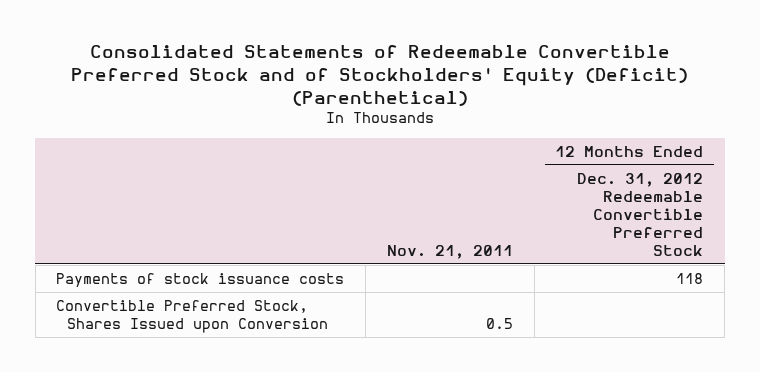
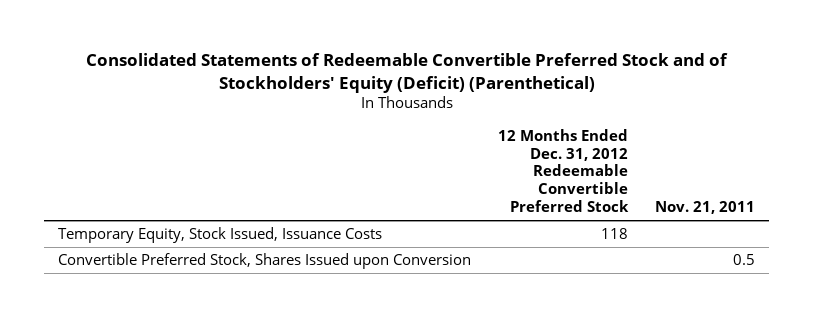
[56,272,345,287] Payments of stock issuance costs -> [57,227,382,244] Temporary Equity, Stock Issued, Issuance Costs

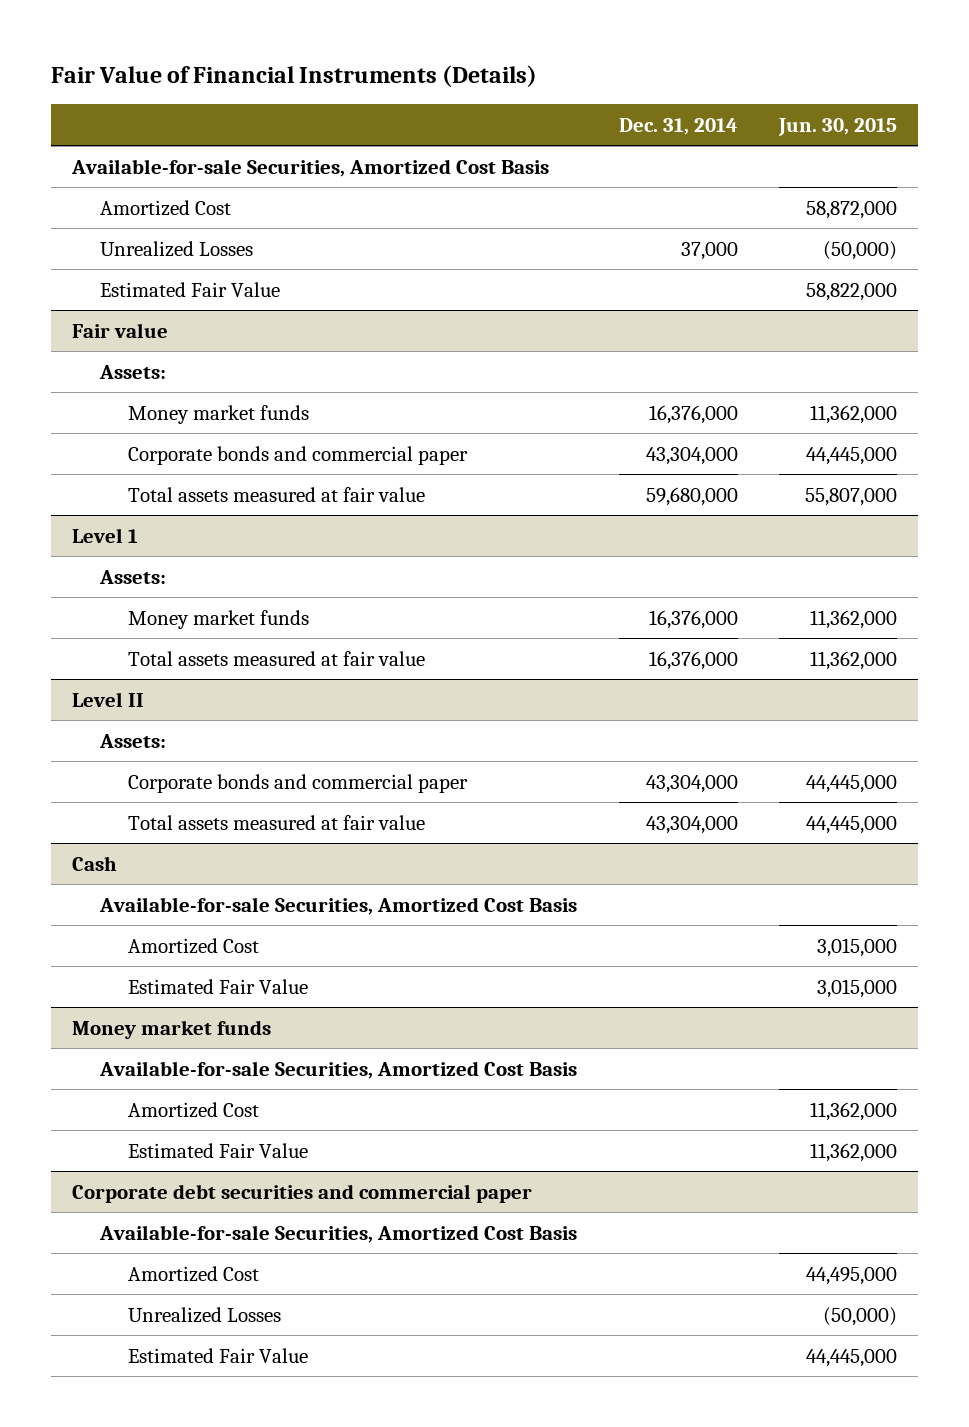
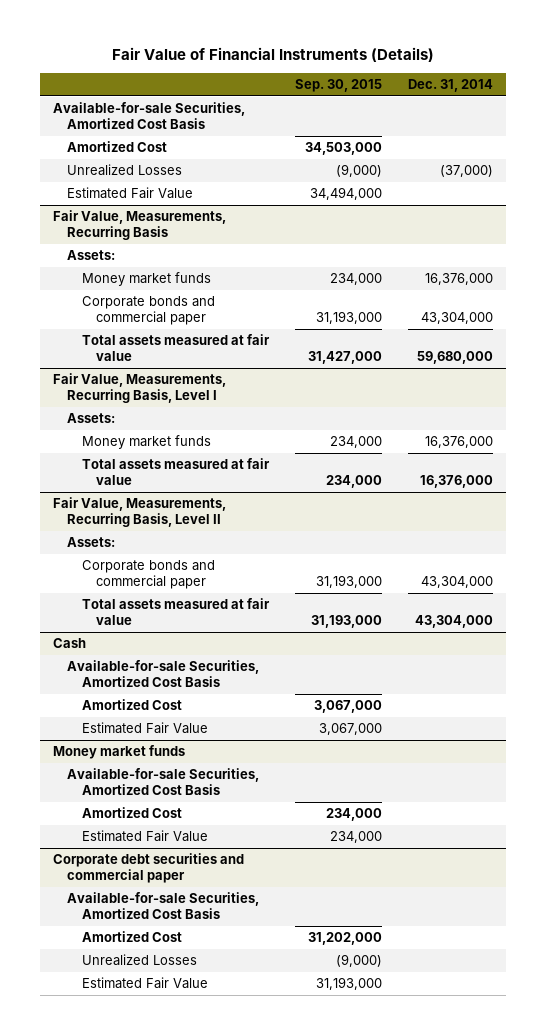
[778,117,898,136] Jun. 30, 2015 -> none
none -> [294,79,382,93] Sep. 30, 2015
[680,241,738,260] 37,000 -> [439,165,493,178] (37,000)
[71,322,168,338] Fair value -> [53,210,227,241] Fair Value, Measurements, Recurring Basis
[71,527,138,543] Level 1 -> [53,373,227,404] Fair Value, Measurements, Recurring Basis, Level I
[71,691,144,707] Level II -> [53,497,227,528] Fair Value, Measurements, Recurring Basis, Level II

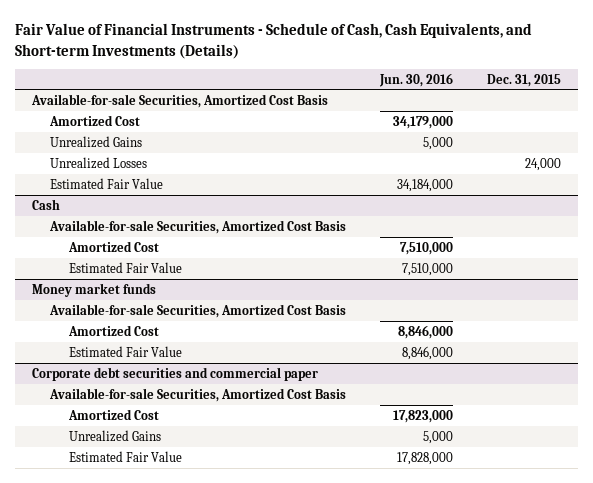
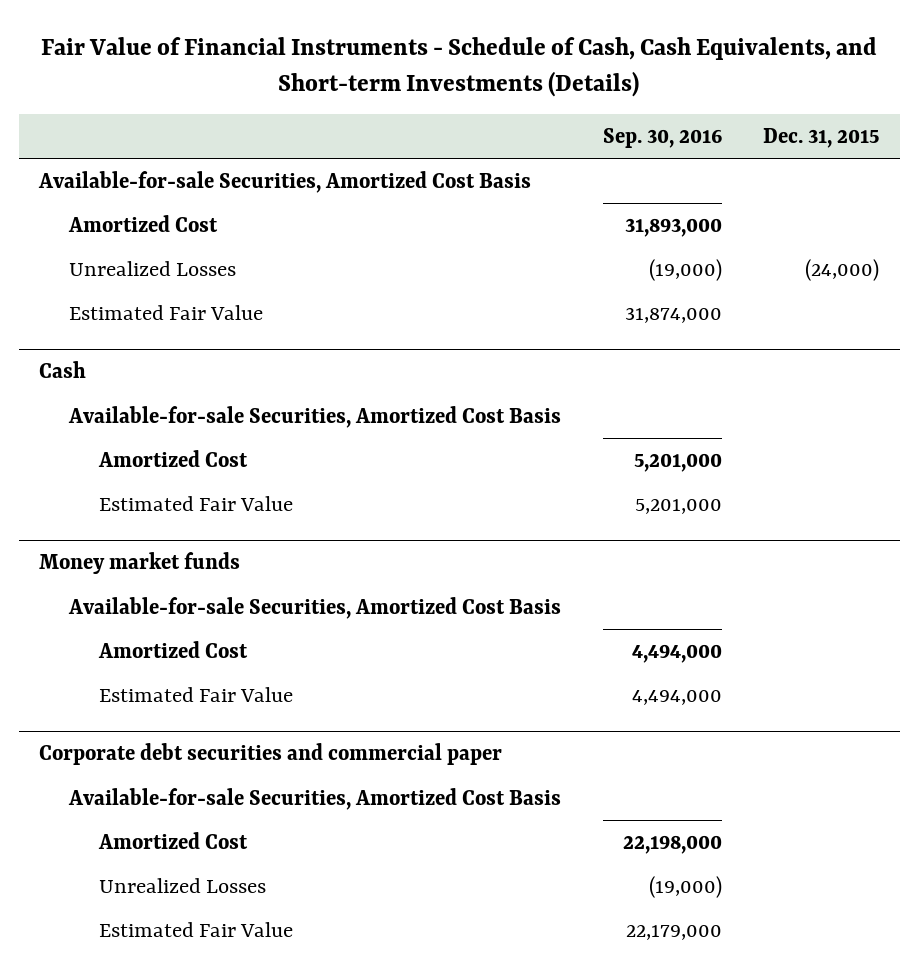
[379,72,454,87] Jun. 30, 2016 -> none
none -> [602,127,722,148] Sep. 30, 2016
[50,135,143,148] Unrealized Gains -> none
[524,157,561,171] 24,000 -> [805,258,880,281] (24,000)
[68,429,161,442] Unrealized Gains -> none
none -> [98,877,266,893] Unrealized Losses

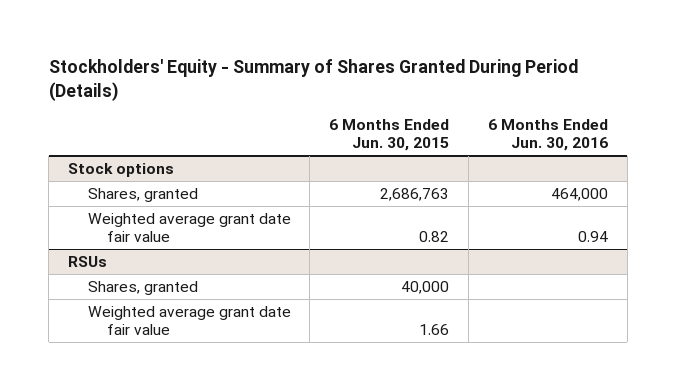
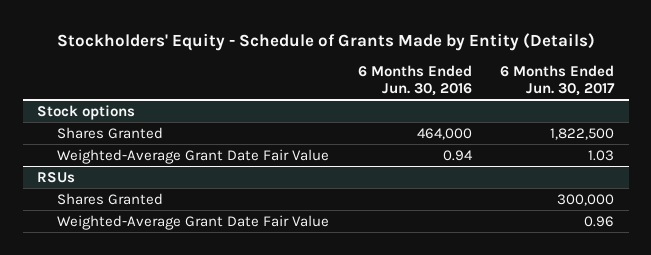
[48,58,578,101] Stockholders' Equity - Summary of Shares Granted During Period (Details) -> [56,32,595,51] Stockholders' Equity - Schedule of Grants Made by Entity (Details)
[329,119,450,151] 6 Months Ended Jun. 30, 2015 -> none
none -> [500,65,616,97] 6 Months Ended Jun. 30, 2017
[87,188,198,203] Shares, granted -> [57,126,164,139] Shares Granted
[87,213,291,242] Weighted average grant date fair value -> [57,148,330,164] Weighted-Average Grant Date Fair Value
[87,281,198,296] Shares, granted -> [57,192,164,205] Shares Granted
[87,306,291,335] Weighted average grant date fair value -> [57,214,330,230] Weighted-Average Grant Date Fair Value

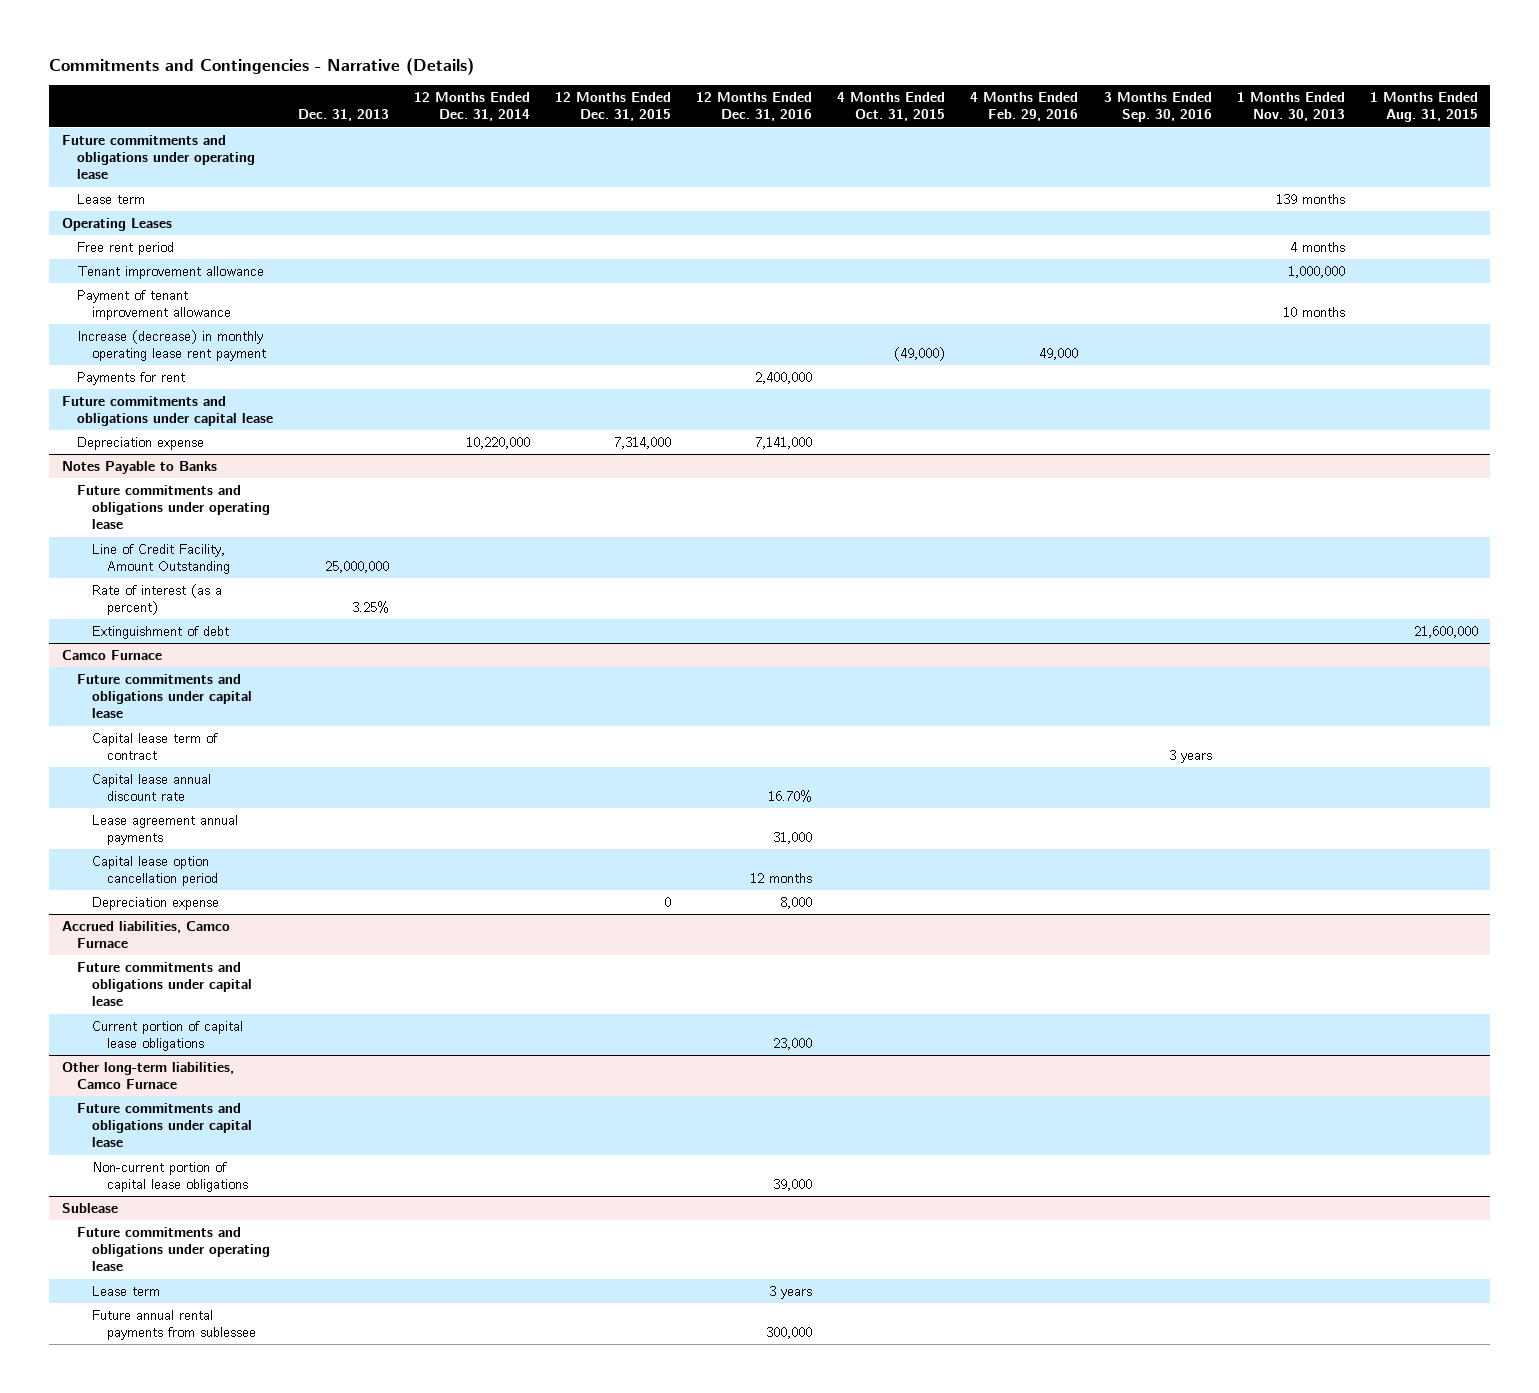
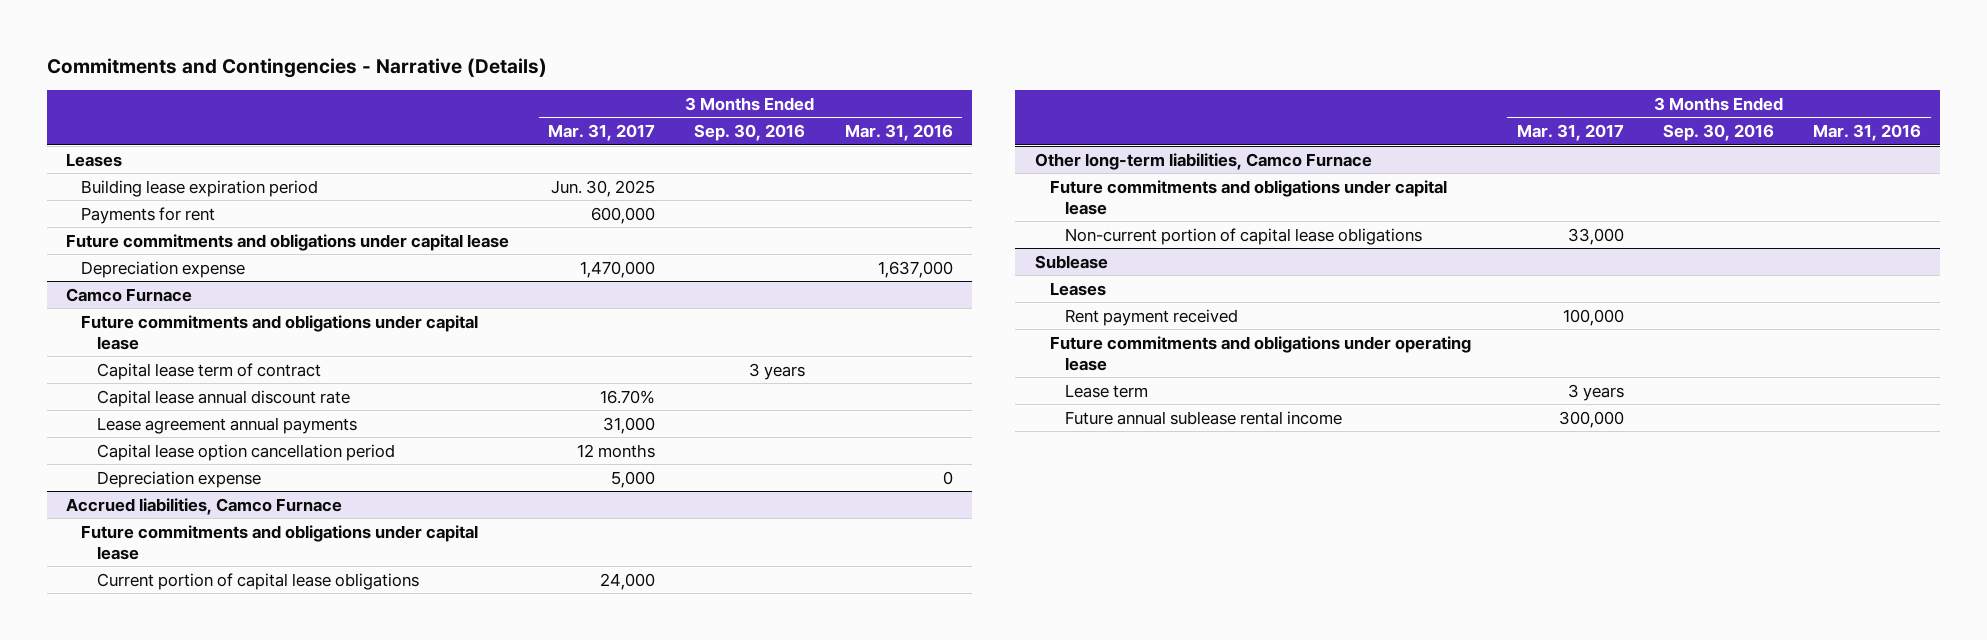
[298,109,390,122] Dec. 31, 2013 -> none
[414,92,531,122] 12 Months Ended Dec. 31, 2014 -> none
[555,92,672,122] 12 Months Ended Dec. 31, 2015 -> none
[696,92,813,122] 12 Months Ended Dec. 31, 2016 -> none
[837,92,946,122] 4 Months Ended Oct. 31, 2015 -> none
[970,92,1079,122] 4 Months Ended Feb. 29, 2016 -> none
[1236,92,1345,122] 1 Months Ended Nov. 30, 2013 -> none
[1369,92,1478,123] 1 Months Ended Aug. 31, 2015 -> none
none -> [548,124,656,142] Mar. 31, 2017
none -> [844,124,953,142] Mar. 31, 2016
[61,135,255,180] Future commitments and obligations under operating lease -> none
[76,194,145,205] Lease term -> none
[76,242,174,256] Free rent period -> none
[76,266,264,280] Tenant improvement allowance -> none
[76,290,232,321] Payment of tenant improvement allowance -> none
[76,330,267,362] Increase (decrease) in monthly operating lease rent payment -> none
[61,218,172,232] Operating Leases -> [66,152,123,167] Leases
none -> [81,179,319,197] Building lease expiration period
[61,461,217,475] Notes Payable to Banks -> none
[76,485,271,530] Future commitments and obligations under operating lease -> none
[92,544,231,575] Line of Credit Facility, Amount Outstanding -> none
[92,584,223,616] Rate of interest (as a percent) -> none
[92,626,230,640] Extinguishment of debt -> none
none -> [1049,281,1106,296] Leases
none -> [1064,308,1238,326] Rent payment received
[92,1310,257,1341] Future annual rental payments from sublessee -> [1064,410,1342,425] Future annual sublease rental income

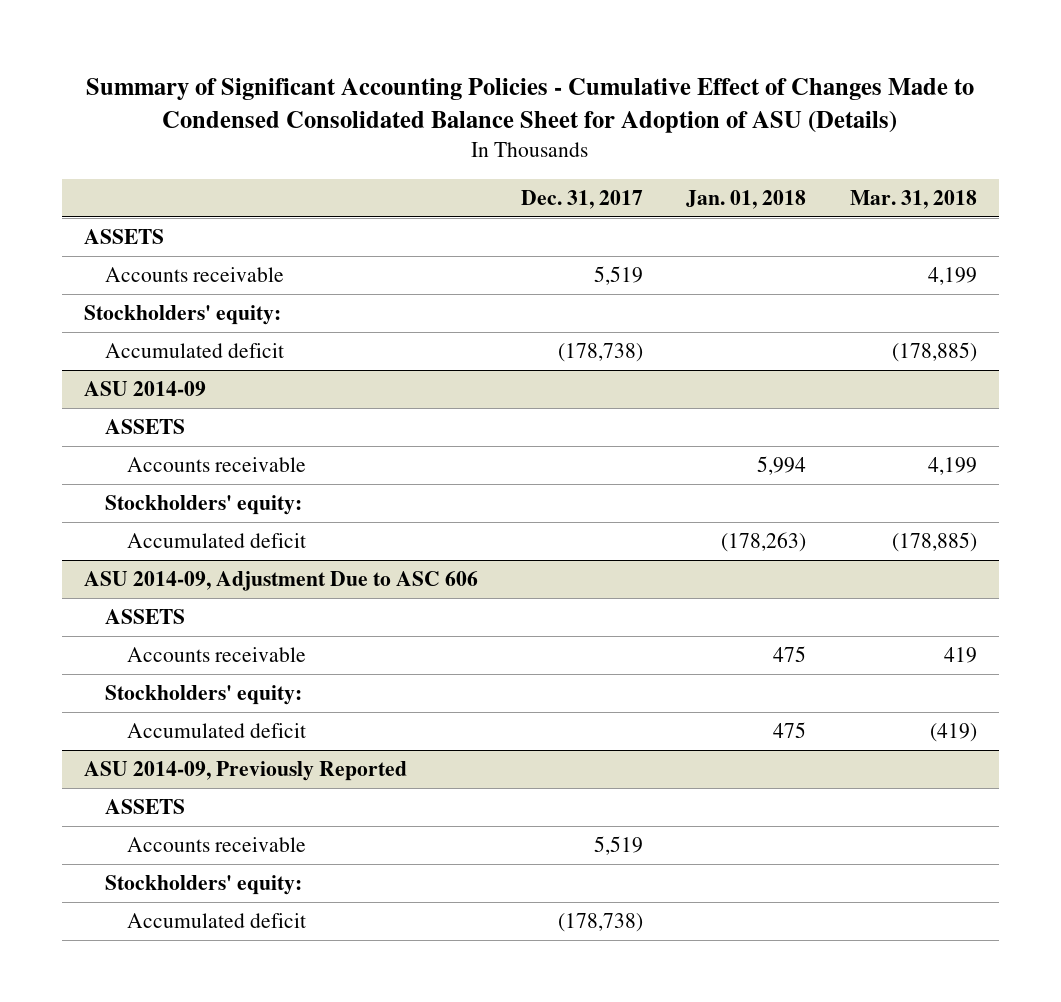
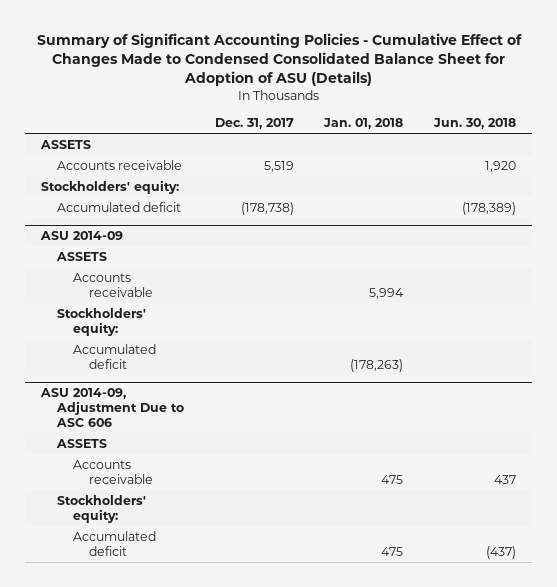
[849,189,977,209] Mar. 31, 2018 -> none
none -> [433,117,517,129] Jun. 30, 2018
[83,761,407,782] ASU 2014-09, Previously Reported -> none
[105,799,186,815] ASSETS -> none
[127,837,307,853] Accounts receivable -> none
[105,875,303,896] Stockholders' equity: -> none
[127,913,307,929] Accumulated deficit -> none

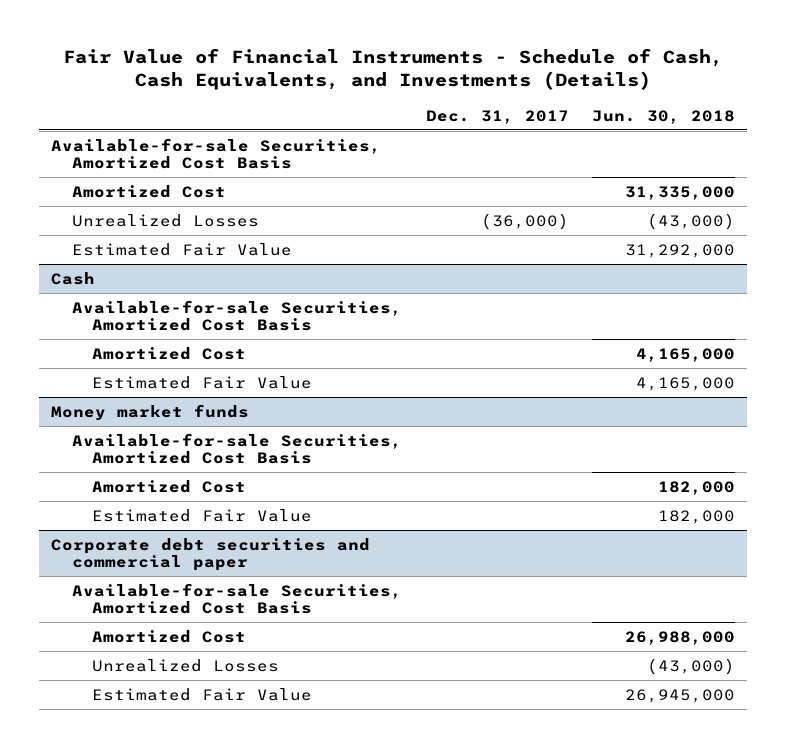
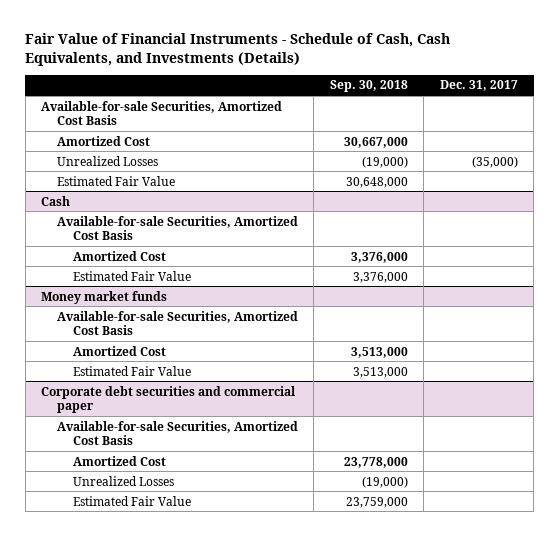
[592,109,736,124] Jun. 30, 2018 -> none
none -> [329,80,408,93] Sep. 30, 2018
[480,212,569,230] (36,000) -> [471,155,518,168] (35,000)

